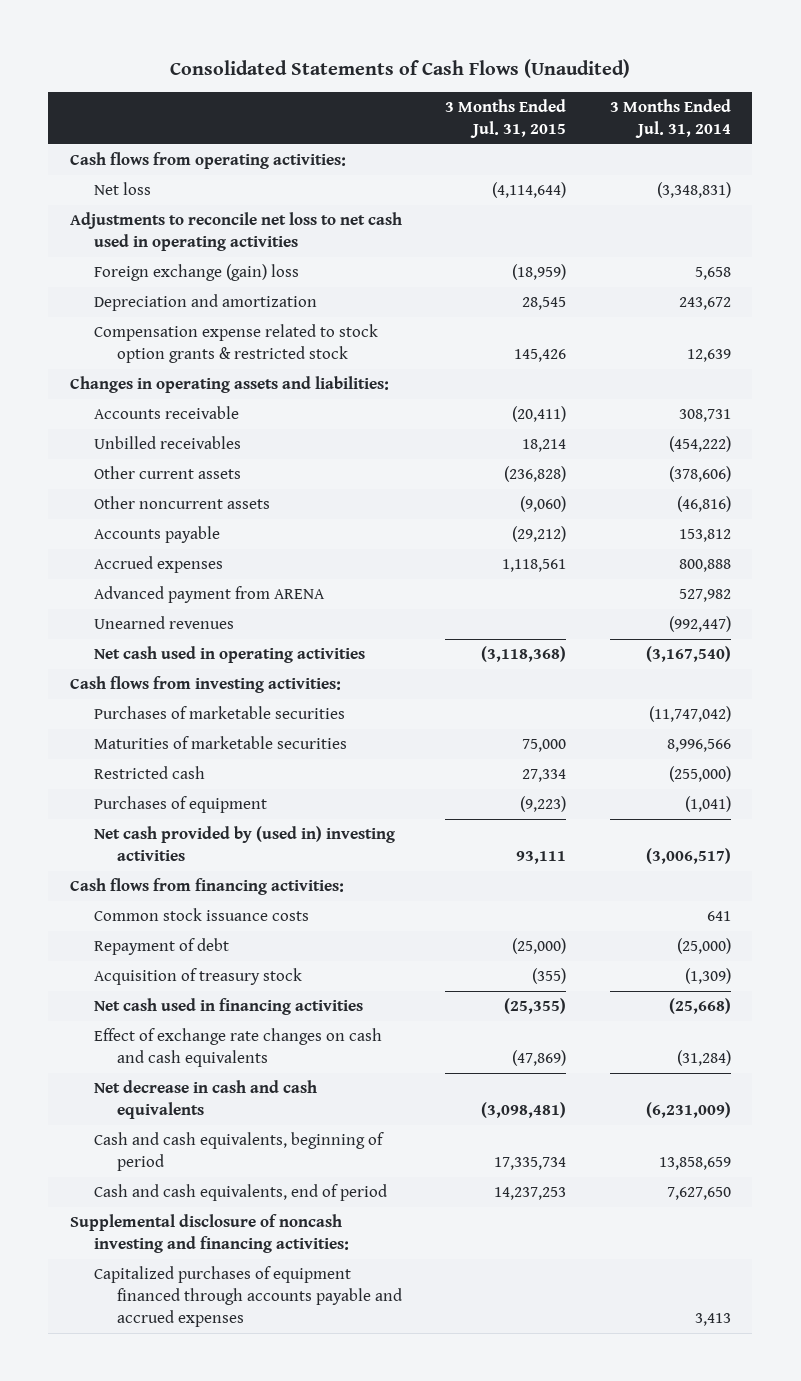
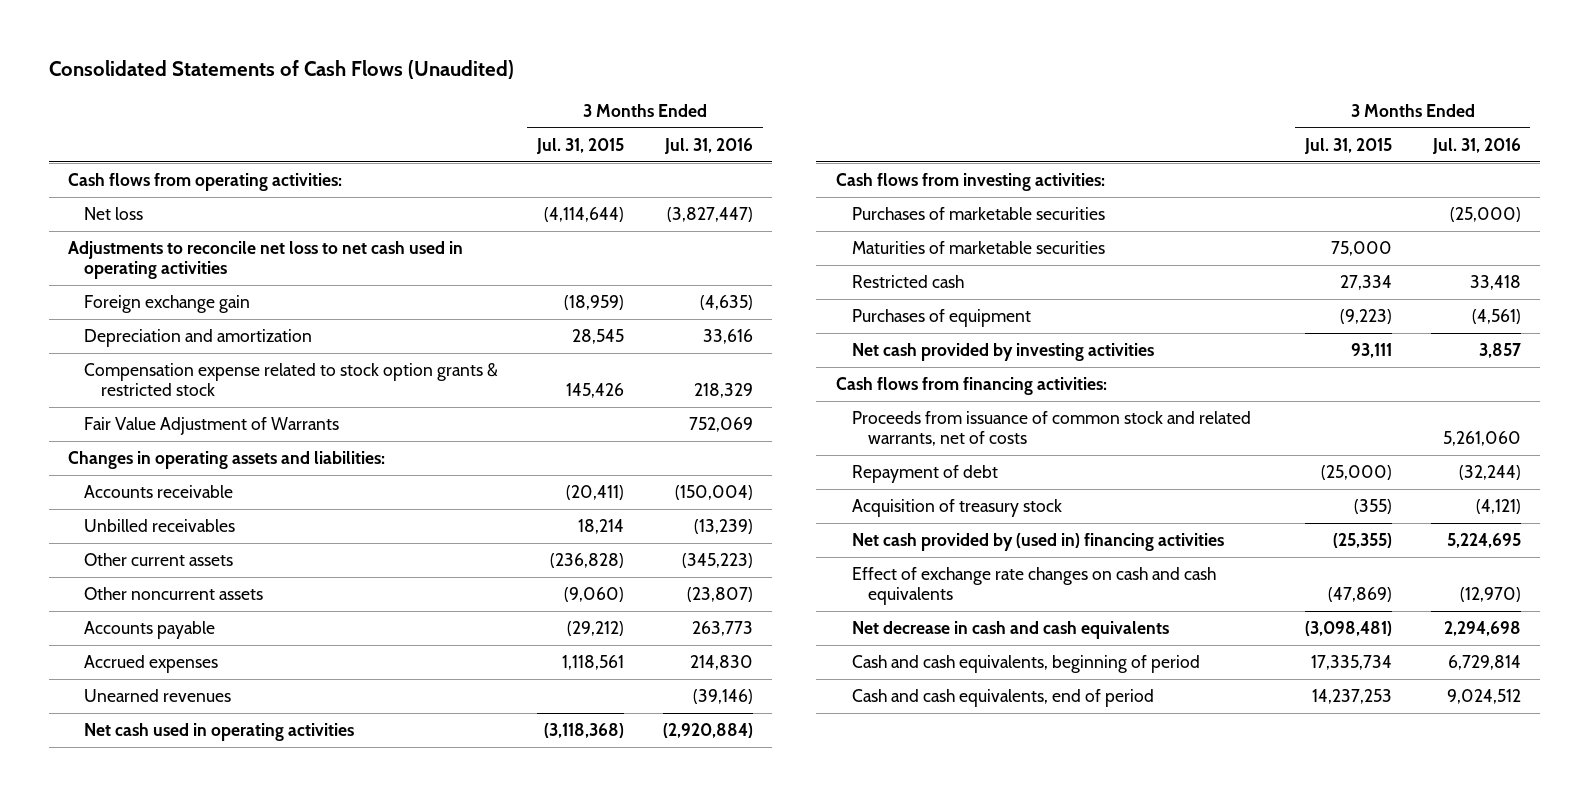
[609,99,731,138] 3 Months Ended Jul. 31, 2014 -> none
none -> [663,137,753,154] Jul. 31, 2016
[93,264,299,282] Foreign exchange (gain) loss -> [84,295,251,314] Foreign exchange gain
none -> [84,417,340,436] Fair Value Adjustment of Warrants
[93,586,325,604] Advanced payment from ARENA -> none
[93,826,395,862] Net cash provided by (used in) investing activities -> [851,343,1154,362] Net cash provided by investing activities
[93,908,309,922] Common stock issuance costs -> none
none -> [851,411,1251,447] Proceeds from issuance of common stock and related warrants, net of costs
[93,998,363,1016] Net cash used in financing activities -> [851,533,1224,552] Net cash provided by (used in) financing activities
[69,1214,349,1254] Supplemental disclosure of noncash investing and financing activities: -> none
[93,1266,403,1327] Capitalized purchases of equipment financed through accounts payable and accrued expenses -> none

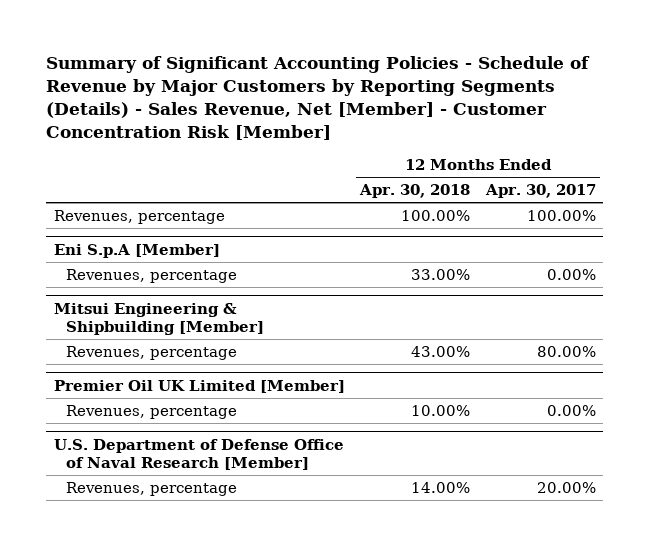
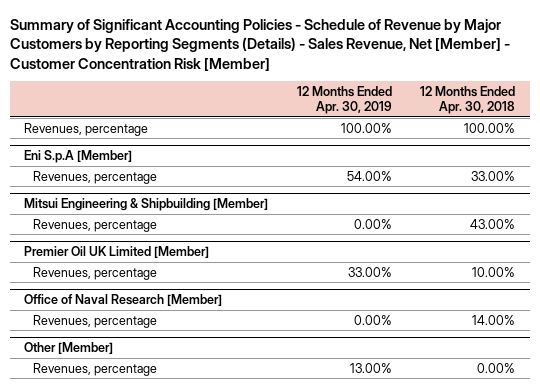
[484,184,596,199] Apr. 30, 2017 -> none
none -> [296,85,392,115] 12 Months Ended Apr. 30, 2019
[53,438,344,470] U.S. Department of Defense Office of Naval Research [Member] -> [24,294,223,307] Office of Naval Research [Member]
none -> [24,342,114,355] Other [Member]
none -> [33,362,158,376] Revenues, percentage

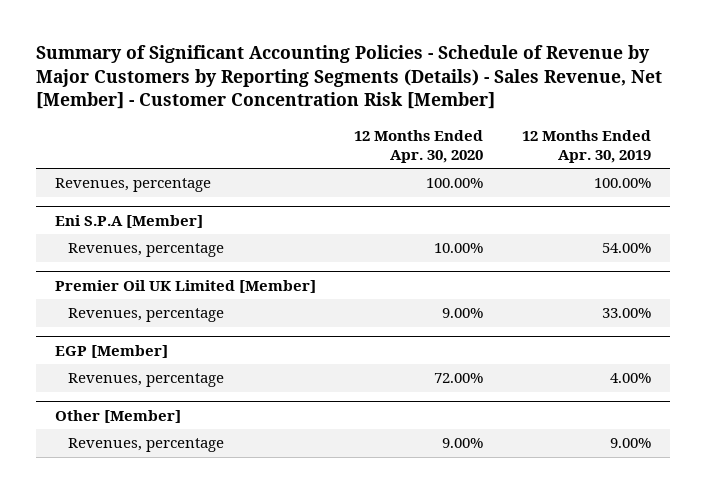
[420,85,516,115] 12 Months Ended Apr. 30, 2018 -> none
none -> [354,129,484,164] 12 Months Ended Apr. 30, 2020
[24,150,133,164] Eni S.p.A [Member] -> [55,214,204,228] Eni S.P.A [Member]
[24,198,269,212] Mitsui Engineering & Shipbuilding [Member] -> none
[33,218,158,232] Revenues, percentage -> none
[24,294,223,307] Office of Naval Research [Member] -> [55,344,169,358] EGP [Member]
[353,314,392,325] 0.00% -> [609,373,651,384] 4.00%
[349,362,392,373] 13.00% -> [609,438,651,449] 9.00%

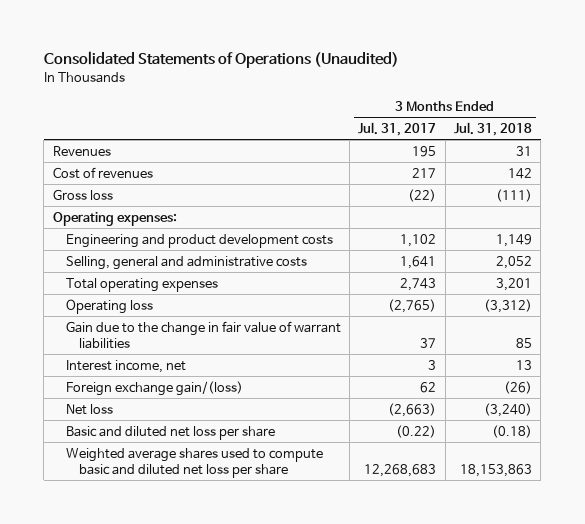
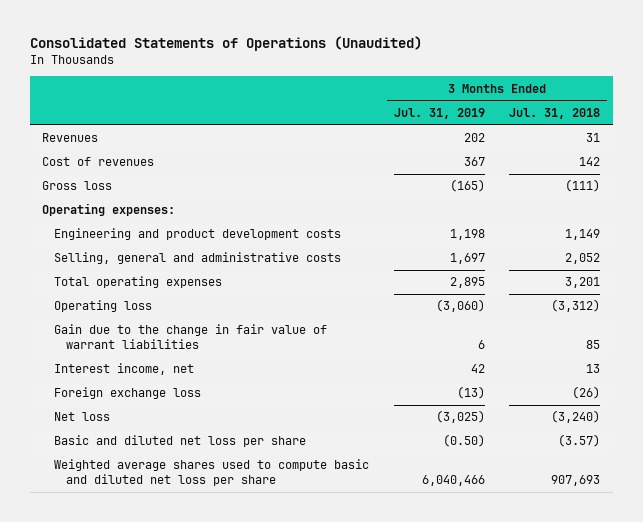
[358,121,437,136] Jul. 31, 2017 -> none
none -> [393,107,485,119] Jul. 31, 2019
[65,380,243,396] Foreign exchange gain/(loss) -> [53,387,201,400] Foreign exchange loss
[491,424,532,438] (0.18) -> [558,434,601,448] (3.57)
[459,463,532,477] 18,153,863 -> [551,475,601,487] 907,693

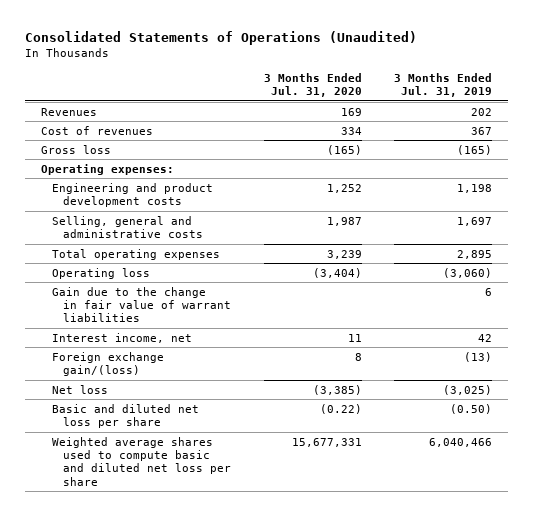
[509,107,601,119] Jul. 31, 2018 -> none
none -> [263,72,362,98] 3 Months Ended Jul. 31, 2020
[53,387,201,400] Foreign exchange loss -> [52,351,165,377] Foreign exchange gain/(loss)

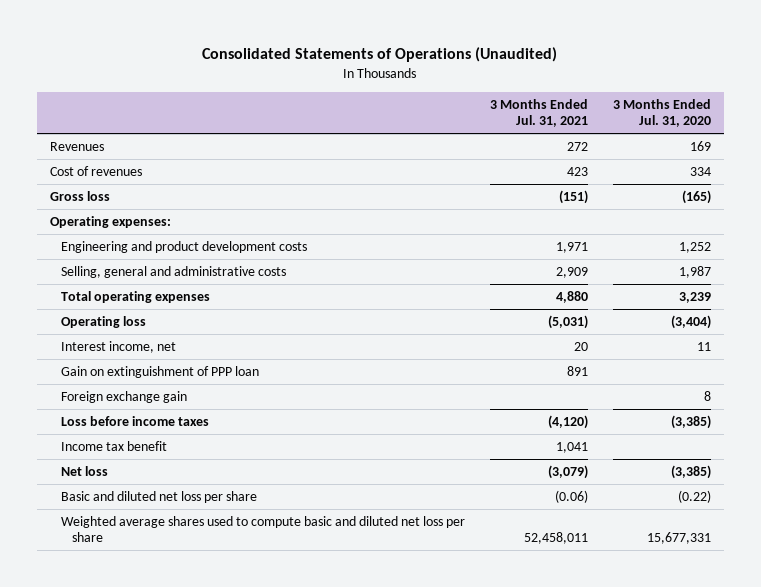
[393,72,492,98] 3 Months Ended Jul. 31, 2019 -> none
none -> [490,98,589,128] 3 Months Ended Jul. 31, 2021
[52,286,232,323] Gain due to the change in fair value of warrant liabilities -> none
none -> [61,365,260,378] Gain on extinguishment of PPP loan
[52,351,165,377] Foreign exchange gain/(loss) -> [61,390,188,403] Foreign exchange gain
none -> [61,415,210,426] Loss before income taxes
none -> [61,440,168,451] Income tax benefit

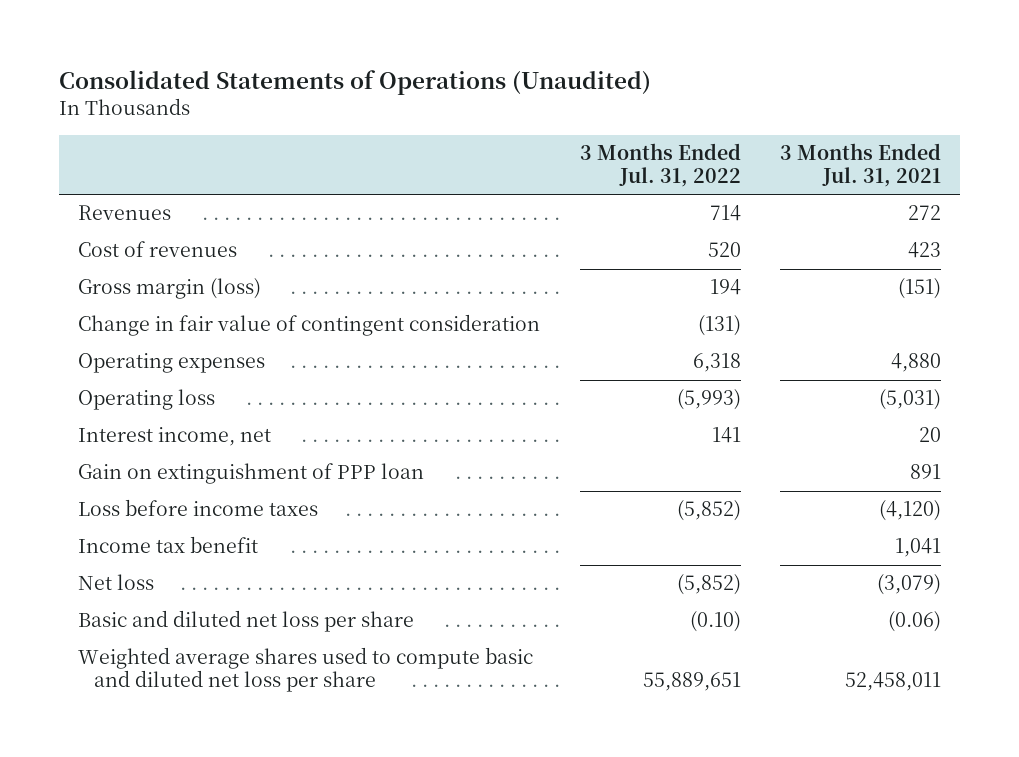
[613,98,712,128] 3 Months Ended Jul. 31, 2020 -> none
none -> [579,143,741,187] 3 Months Ended Jul. 31, 2022
[49,215,171,228] Operating expenses: -> none
[61,240,308,253] Engineering and product development costs -> none
[61,265,287,278] Selling, general and administrative costs -> none
[49,190,110,201] Gross loss -> [78,278,262,300] Gross margin (loss)
none -> [78,314,541,337] Change in fair value of contingent consideration
[61,290,211,303] Total operating expenses -> [78,353,266,374] Operating expenses
[61,390,188,403] Foreign exchange gain -> none

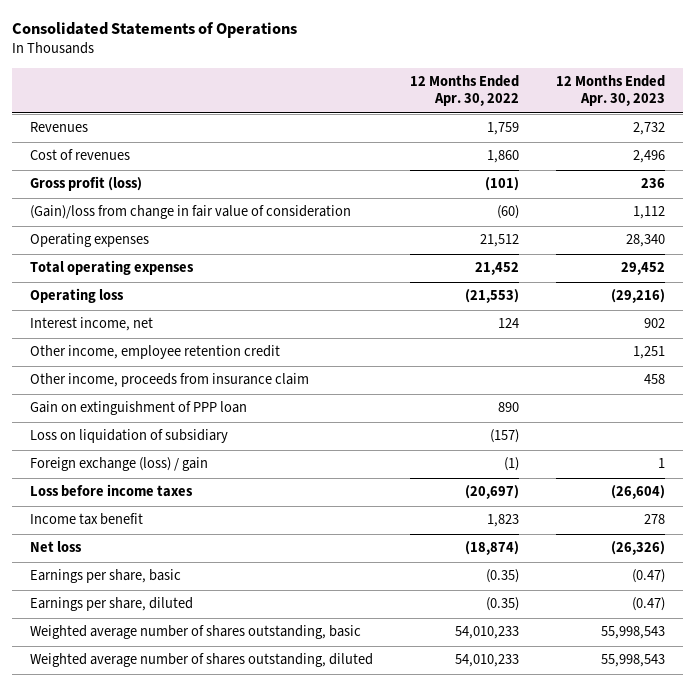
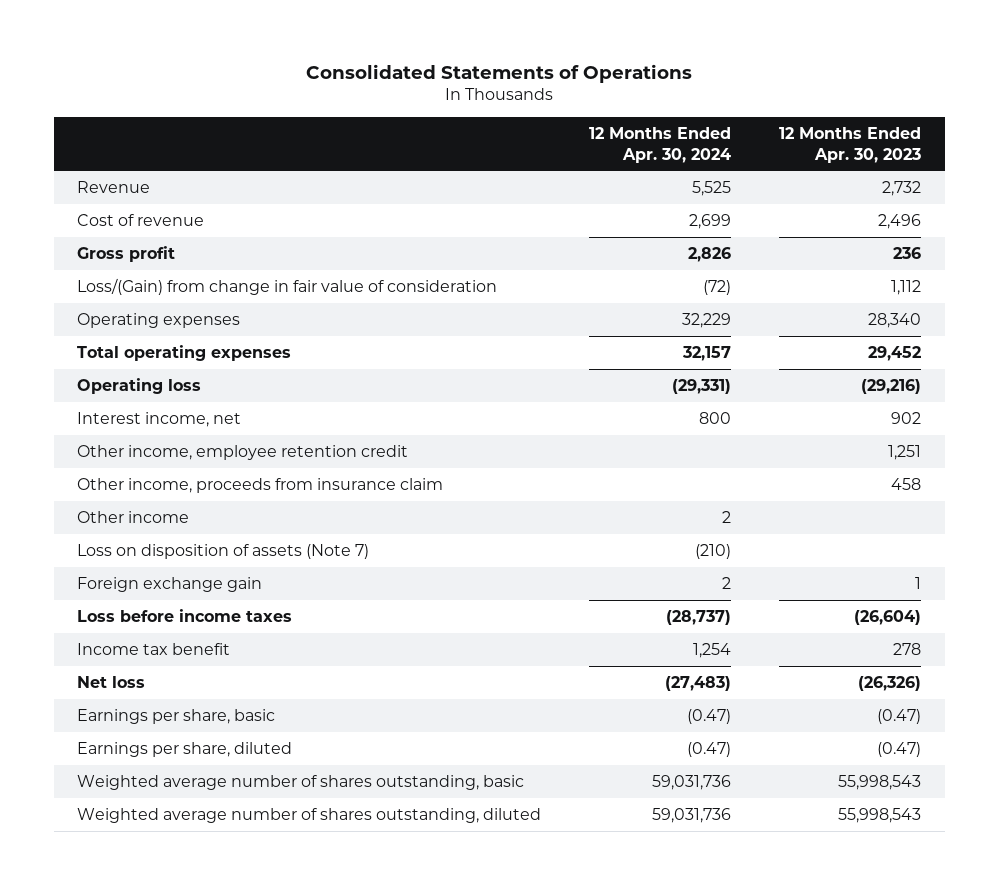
[410,75,520,107] 12 Months Ended Apr. 30, 2022 -> none
none -> [589,126,732,163] 12 Months Ended Apr. 30, 2024
[30,122,89,133] Revenues -> [77,181,151,194] Revenue
[30,149,131,161] Cost of revenues -> [77,214,205,227] Cost of revenue
[30,176,143,192] Gross profit (loss) -> [77,246,176,263] Gross profit
[30,205,352,220] (Gain)/loss from change in fair value of consideration -> [77,278,498,296] Loss/(Gain) from change in fair value of consideration
[30,401,248,416] Gain on extinguishment of PPP loan -> none
[30,429,229,444] Loss on liquidation of subsidiary -> none
none -> [77,511,190,524] Other income
none -> [77,544,370,560] Loss on disposition of assets (Note 7)
[30,457,209,472] Foreign exchange (loss) / gain -> [77,577,263,593] Foreign exchange gain

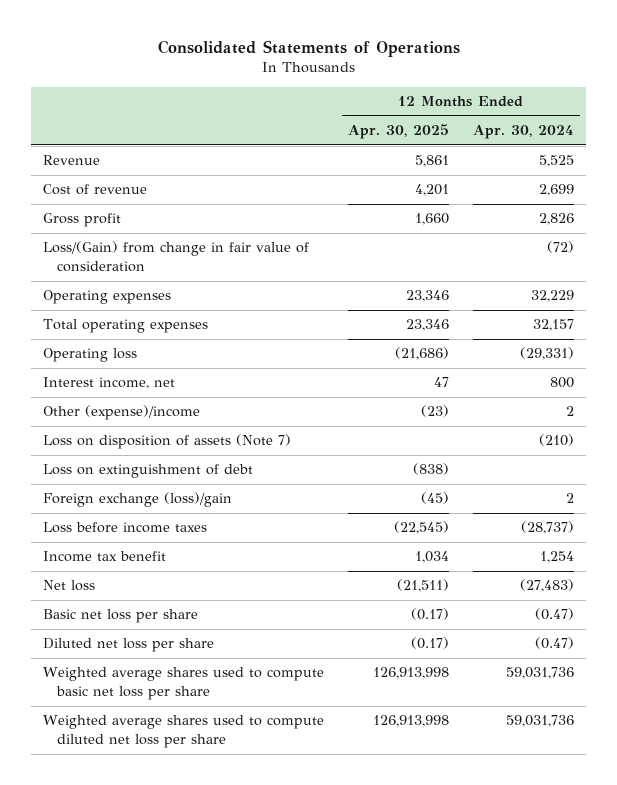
[779,126,922,163] 12 Months Ended Apr. 30, 2023 -> none
none -> [348,124,450,140] Apr. 30, 2025
[77,445,409,461] Other income, employee retention credit -> none
[77,478,444,494] Other income, proceeds from insurance claim -> none
[77,511,190,524] Other income -> [42,405,200,421] Other (expense)/income
none -> [42,464,253,479] Loss on extinguishment of debt
[77,577,263,593] Foreign exchange gain -> [42,492,232,508] Foreign exchange (loss)/gain
[77,709,276,725] Earnings per share, basic -> [42,609,198,624] Basic net loss per share
[77,742,293,758] Earnings per share, diluted -> [42,638,214,653] Diluted net loss per share
[77,775,525,791] Weighted average number of shares outstanding, basic -> [42,667,324,700] Weighted average shares used to compute basic net loss per share
[77,808,542,824] Weighted average number of shares outstanding, diluted -> [42,715,324,748] Weighted average shares used to compute diluted net loss per share

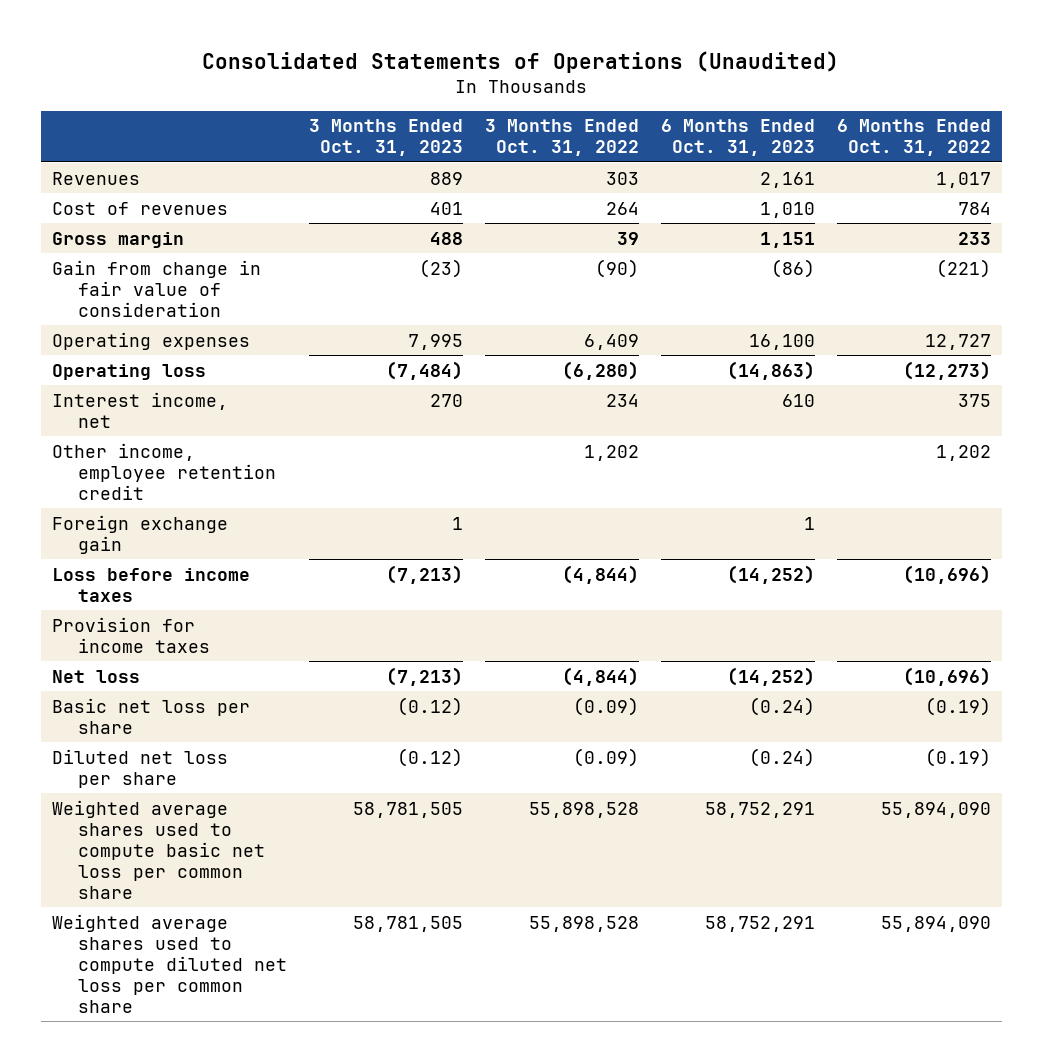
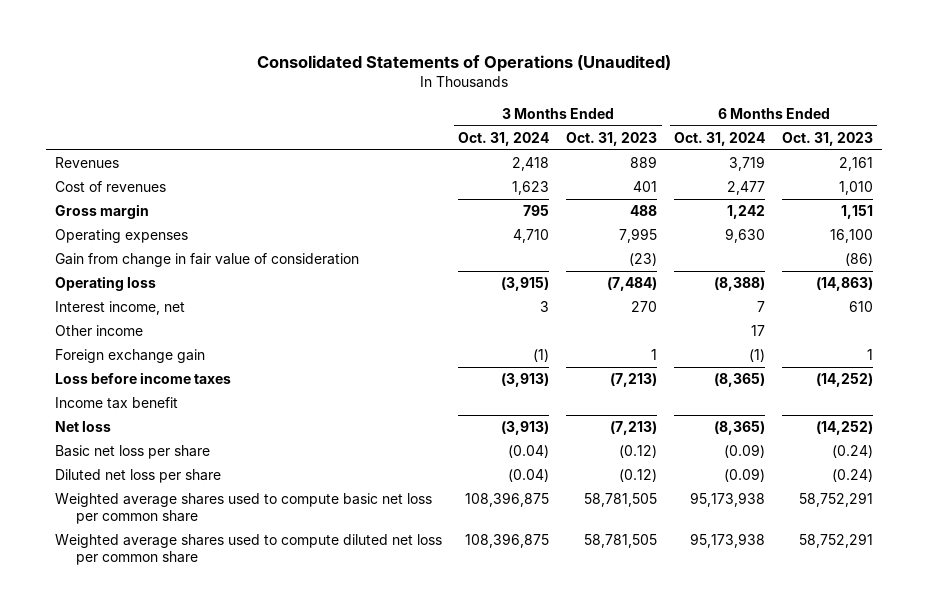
[484,119,639,157] 3 Months Ended Oct. 31, 2022 -> none
[836,119,991,157] 6 Months Ended Oct. 31, 2022 -> none
none -> [458,131,550,146] Oct. 31, 2024
none -> [674,131,766,146] Oct. 31, 2024
[51,259,261,317] Gain from change in fair value of consideration -> [54,253,359,268] Gain from change in fair value of consideration
[51,442,276,500] Other income, employee retention credit -> none
none -> [54,325,143,337] Other income
[51,616,210,653] Provision for income taxes -> [54,397,178,410] Income tax benefit

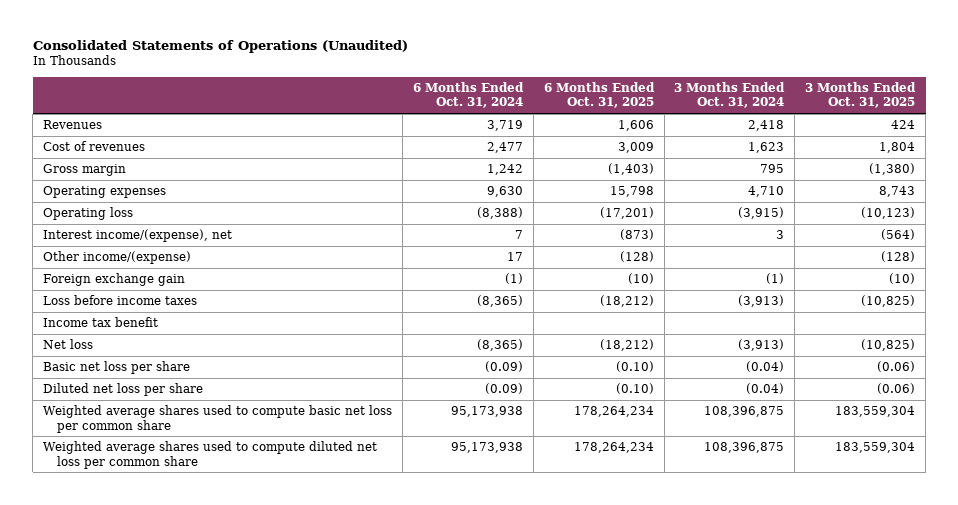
[566,131,658,146] Oct. 31, 2023 -> none
[782,131,874,146] Oct. 31, 2023 -> none
none -> [543,81,655,109] 6 Months Ended Oct. 31, 2025
none -> [805,81,917,109] 3 Months Ended Oct. 31, 2025
[54,253,359,268] Gain from change in fair value of consideration -> none
[54,301,185,316] Interest income, net -> [43,228,233,242] Interest income/(expense), net
[54,325,143,337] Other income -> [43,250,192,264] Other income/(expense)

